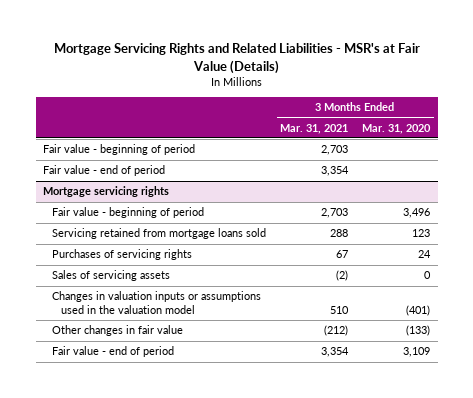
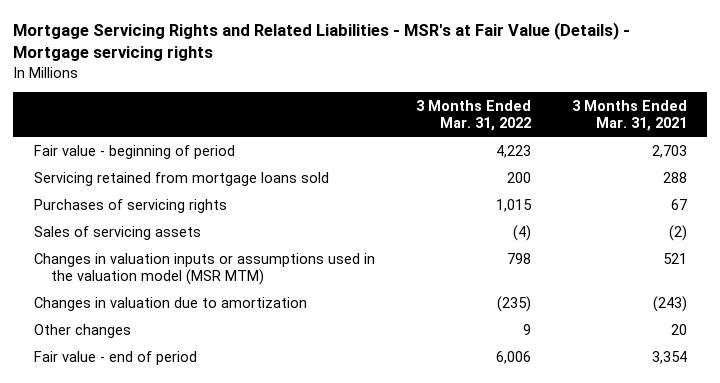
[53,43,420,74] Mortgage Servicing Rights and Related Liabilities - MSR's at Fair Value (Details) -> [13,21,631,62] Mortgage Servicing Rights and Related Liabilities - MSR's at Fair Value (Details) - Mortgage servicing rights
[362,123,432,134] Mar. 31, 2020 -> none
none -> [415,99,531,131] 3 Months Ended Mar. 31, 2022
[42,165,165,177] Fair value - end of period -> none
[42,186,169,198] Mortgage servicing rights -> none
[52,207,205,219] Fair value - beginning of period -> none
[52,291,262,314] Changes in valuation inputs or assumptions used in the valuation model -> [33,252,375,285] Changes in valuation inputs or assumptions used in the valuation model (MSR MTM)
[330,305,350,314] 510 -> [662,252,687,264] 521
none -> [33,296,307,311] Changes in valuation due to amortization
[52,325,184,337] Other changes in fair value -> [33,323,131,338] Other changes
[324,325,349,337] (212) -> [670,323,687,335] 20

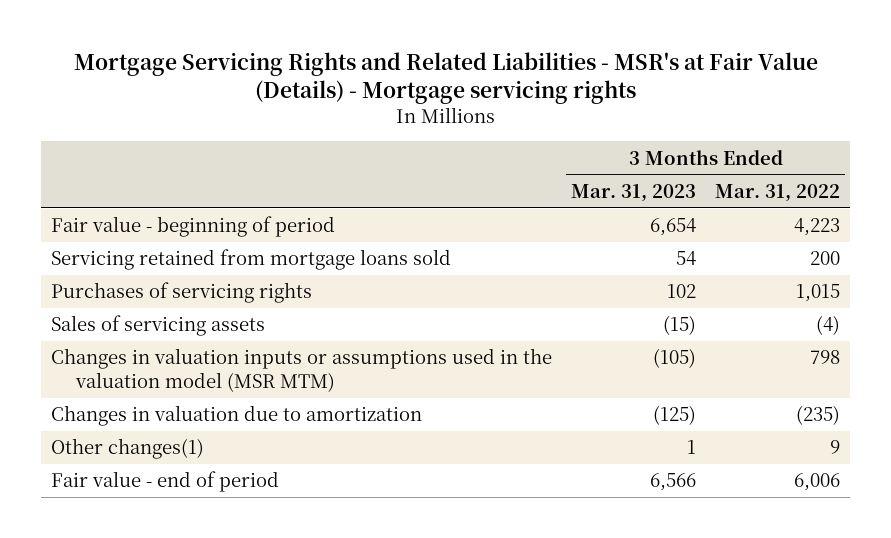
[571,99,687,131] 3 Months Ended Mar. 31, 2021 -> none
none -> [571,183,697,202] Mar. 31, 2023
[33,323,131,338] Other changes -> [50,438,204,460] Other changes(1)

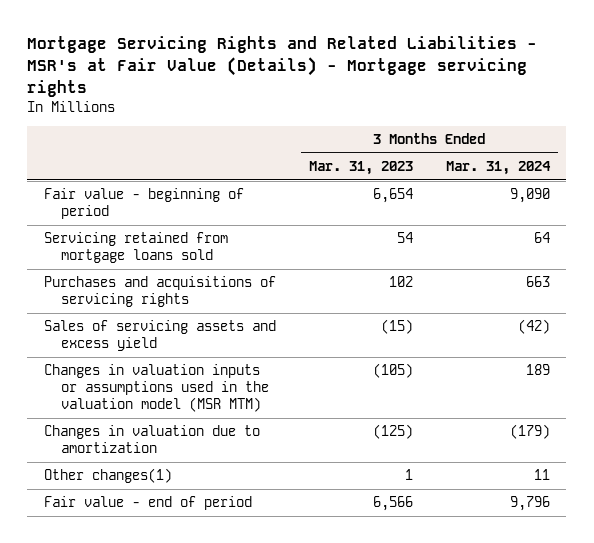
[715,183,841,202] Mar. 31, 2022 -> none
none -> [445,161,551,176] Mar. 31, 2024
[50,282,312,304] Purchases of servicing rights -> [43,276,276,308] Purchases and acquisitions of servicing rights
[50,315,265,337] Sales of servicing assets -> [43,320,276,352] Sales of servicing assets and excess yield

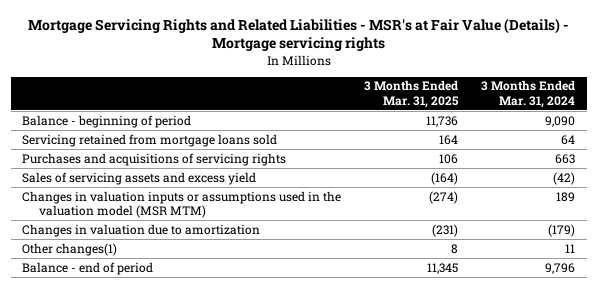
[308,161,413,176] Mar. 31, 2023 -> none
none -> [364,80,460,108] 3 Months Ended Mar. 31, 2025
[43,188,244,220] Fair value - beginning of period -> [22,114,192,128] Balance - beginning of period
[43,496,252,511] Fair value - end of period -> [22,261,154,275] Balance - end of period

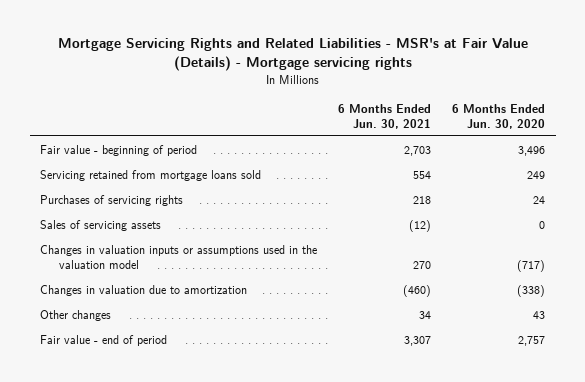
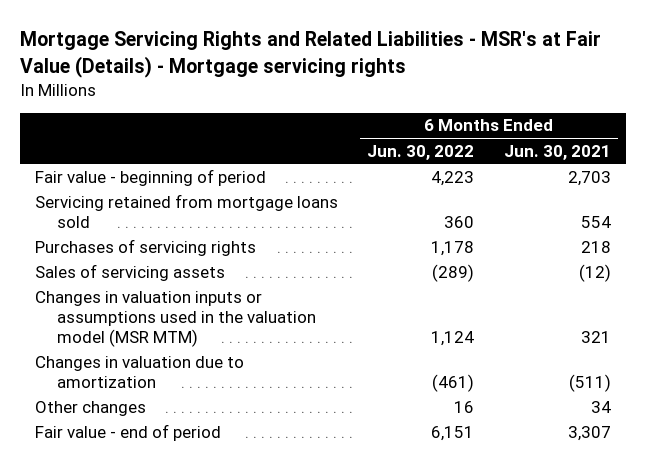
[452,103,546,129] 6 Months Ended Jun. 30, 2020 -> none
none -> [367,144,475,160] Jun. 30, 2022
[40,244,318,269] Changes in valuation inputs or assumptions used in the valuation model -> [34,290,316,347] Changes in valuation inputs or assumptions used in the valuation model (MSR MTM)
[413,260,432,269] 270 -> [580,330,611,343] 321
[403,284,432,297] (460) -> [568,373,611,392] (511)

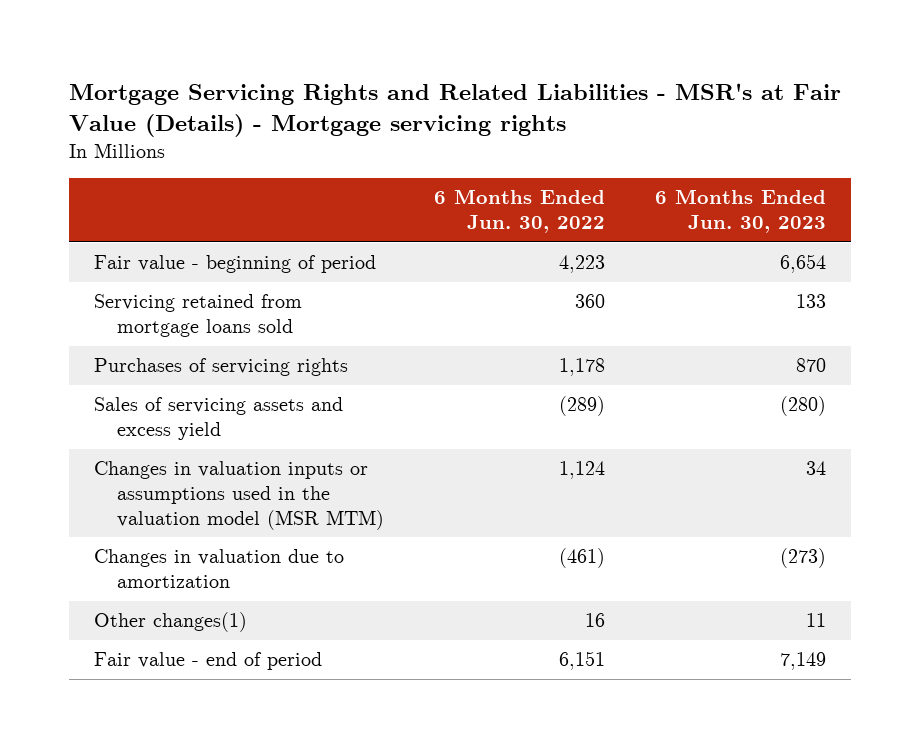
[503,144,611,160] Jun. 30, 2021 -> none
none -> [654,189,826,234] 6 Months Ended Jun. 30, 2023
[34,263,225,281] Sales of servicing assets -> [94,397,344,441] Sales of servicing assets and excess yield
[34,400,146,416] Other changes -> [94,612,248,633] Other changes(1)

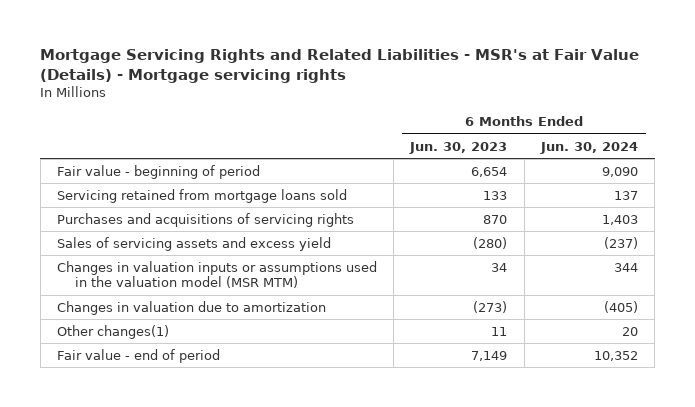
[434,189,606,234] 6 Months Ended Jun. 30, 2022 -> none
none -> [539,141,638,154] Jun. 30, 2024
[94,358,349,377] Purchases of servicing rights -> [56,212,354,227] Purchases and acquisitions of servicing rights

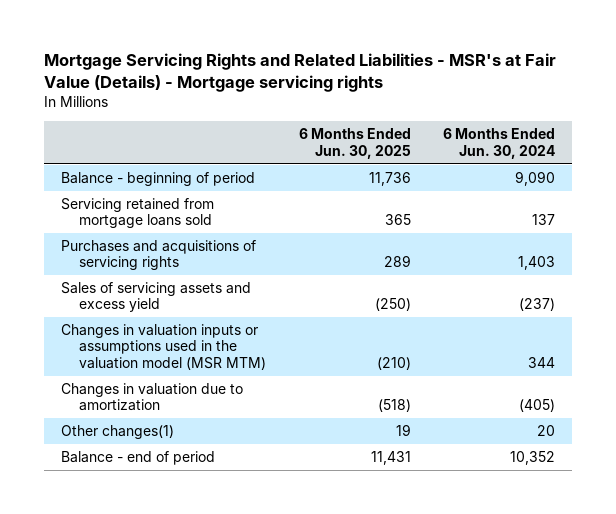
[409,141,508,154] Jun. 30, 2023 -> none
none -> [298,128,411,159] 6 Months Ended Jun. 30, 2025
[56,164,260,179] Fair value - beginning of period -> [60,172,255,187] Balance - beginning of period
[56,348,220,363] Fair value - end of period -> [60,451,215,466] Balance - end of period

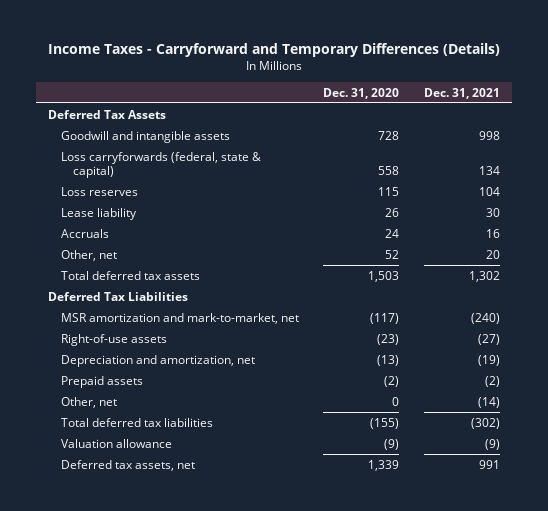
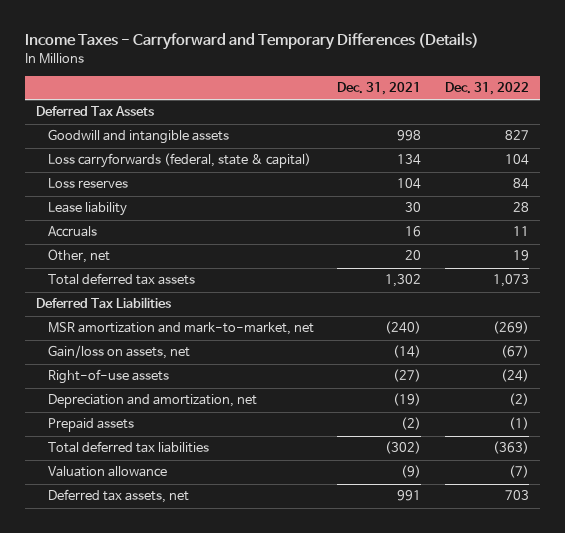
[323,87,400,99] Dec. 31, 2020 -> none
none -> [444,82,529,96] Dec. 31, 2022
none -> [48,345,191,360] Gain/loss on assets, net
[60,396,117,408] Other, net -> none

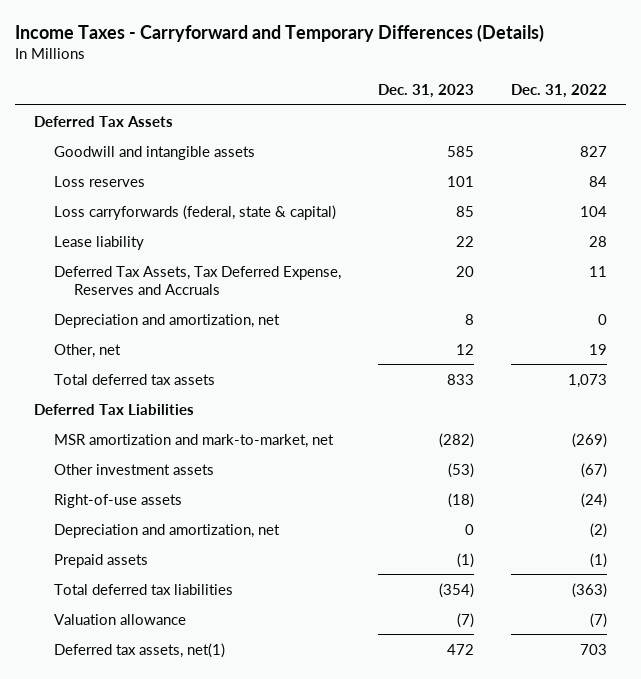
[337,82,422,96] Dec. 31, 2021 -> none
none -> [378,84,475,99] Dec. 31, 2023
[48,153,312,169] Loss carryforwards (federal, state & capital) -> [54,204,337,220] Loss carryforwards (federal, state & capital)
[48,226,98,238] Accruals -> [54,265,342,295] Deferred Tax Assets, Tax Deferred Expense, Reserves and Accruals
none -> [54,313,281,328] Depreciation and amortization, net
[48,345,191,360] Gain/loss on assets, net -> none
none -> [54,463,215,475] Other investment assets
[48,489,190,504] Deferred tax assets, net -> [54,642,226,658] Deferred tax assets, net(1)

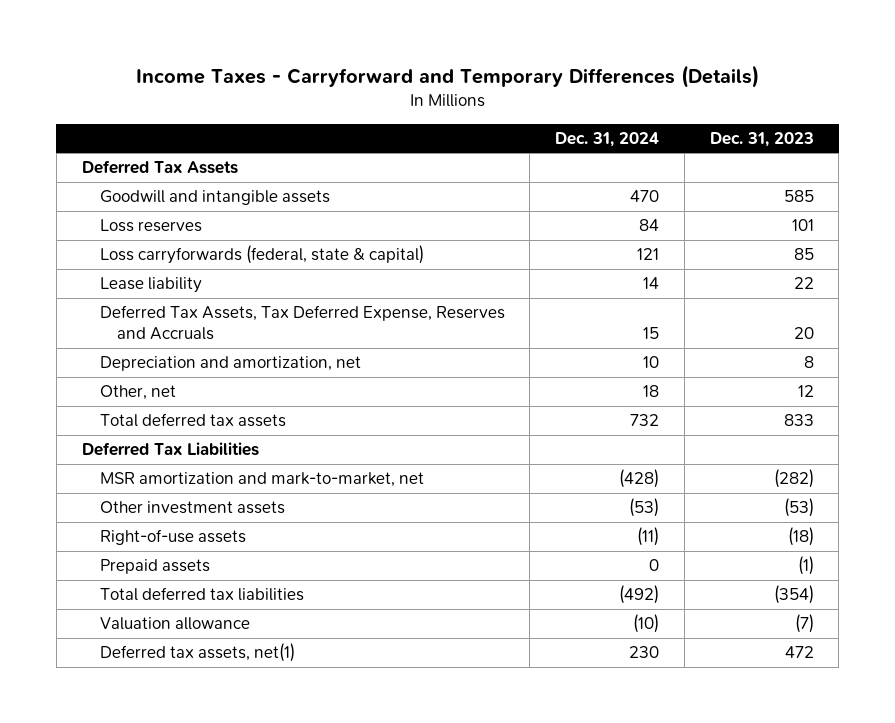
[511,84,608,99] Dec. 31, 2022 -> none
none -> [555,131,660,147] Dec. 31, 2024
[54,523,281,538] Depreciation and amortization, net -> none

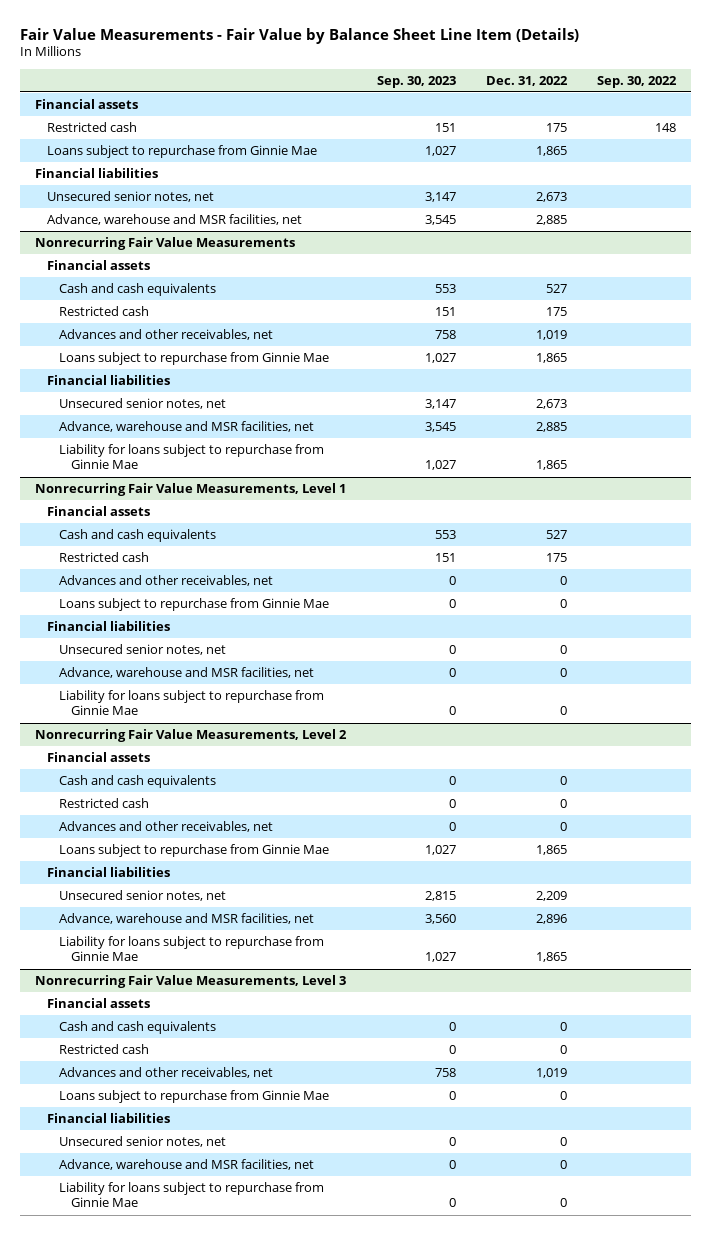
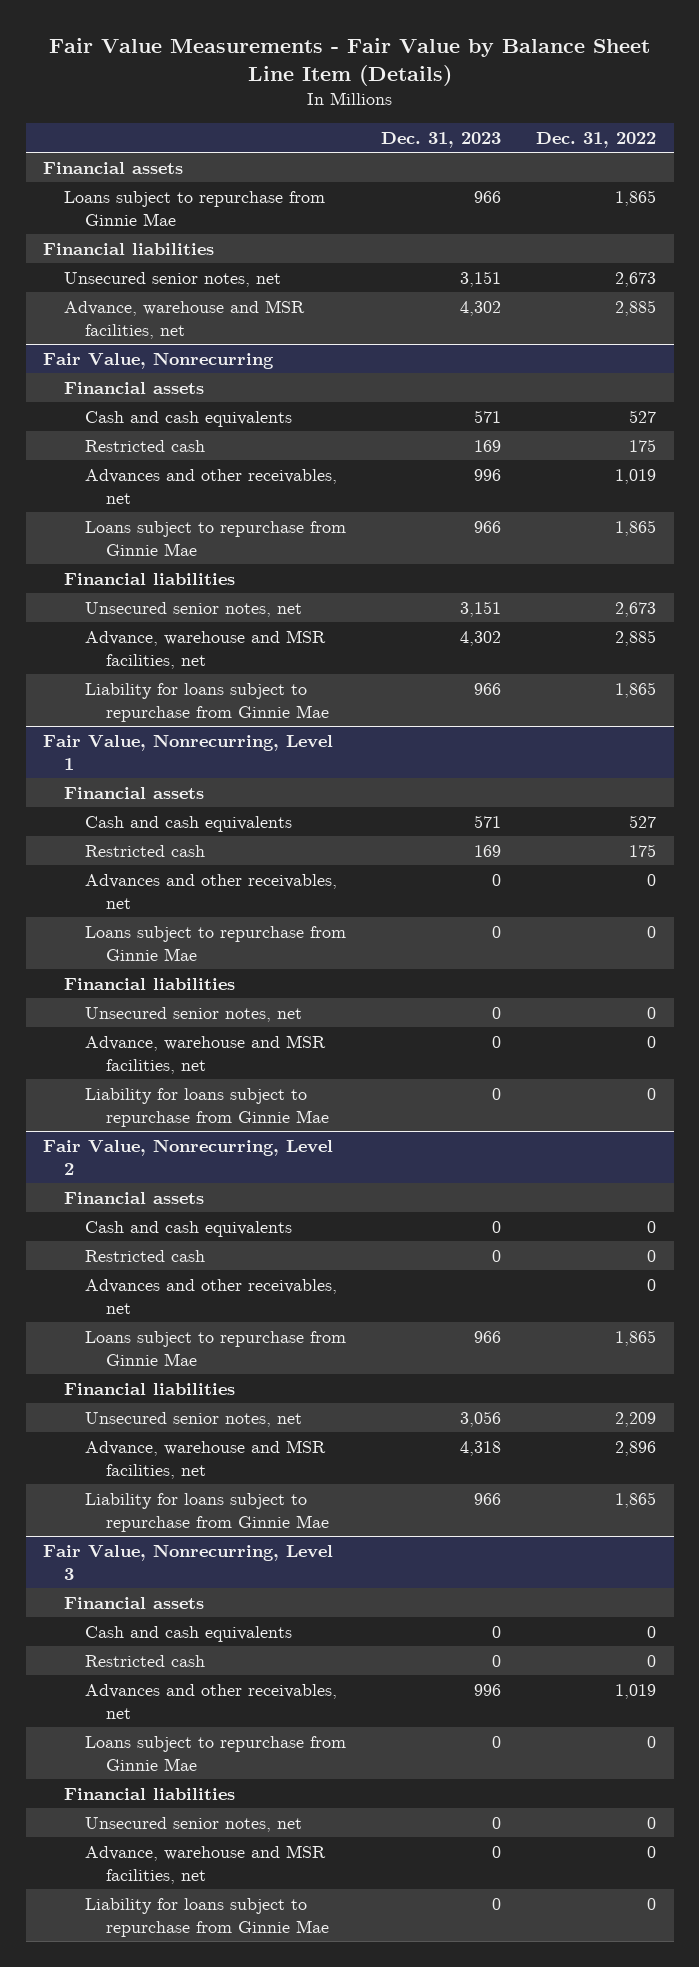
[376,75,456,88] Sep. 30, 2023 -> none
[596,75,677,88] Sep. 30, 2022 -> none
none -> [381,131,502,148] Dec. 31, 2023
[47,121,138,132] Restricted cash -> none
[35,236,296,250] Nonrecurring Fair Value Measurements -> [43,351,275,369] Fair Value, Nonrecurring
[35,482,347,496] Nonrecurring Fair Value Measurements, Level 1 -> [43,733,334,770] Fair Value, Nonrecurring, Level 1
[35,728,348,742] Nonrecurring Fair Value Measurements, Level 2 -> [43,1138,334,1175] Fair Value, Nonrecurring, Level 2
[35,974,347,988] Nonrecurring Fair Value Measurements, Level 3 -> [43,1543,334,1580] Fair Value, Nonrecurring, Level 3

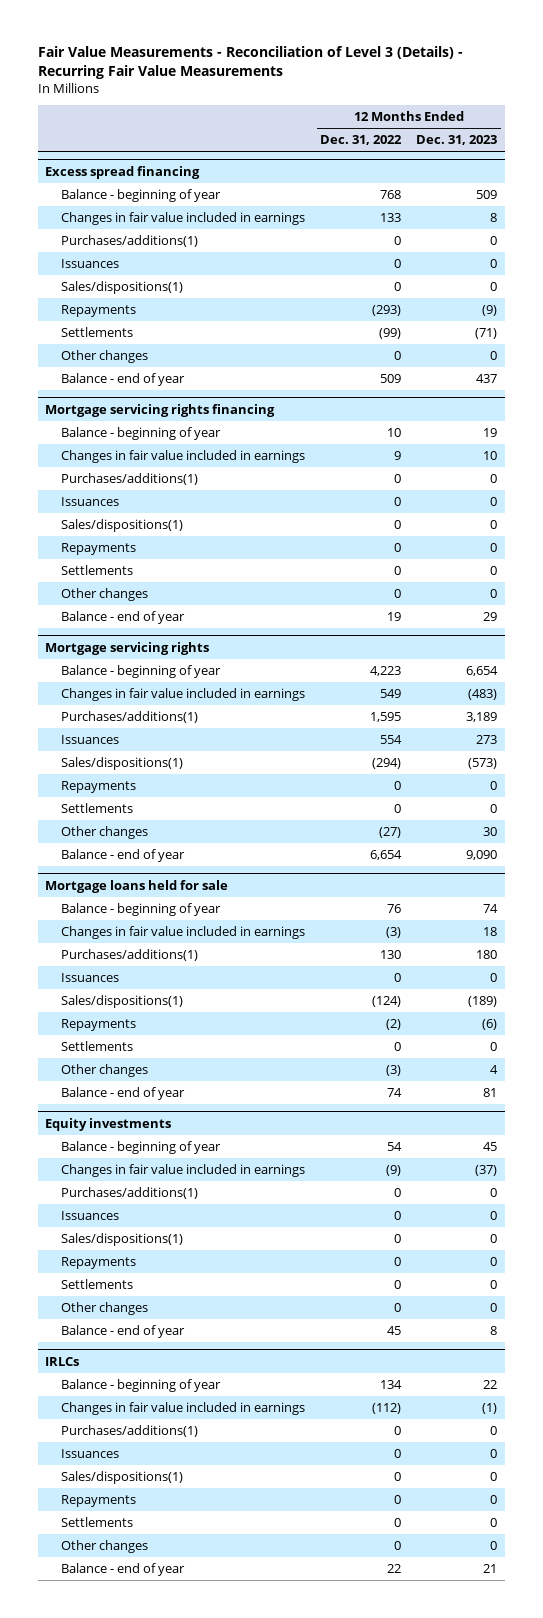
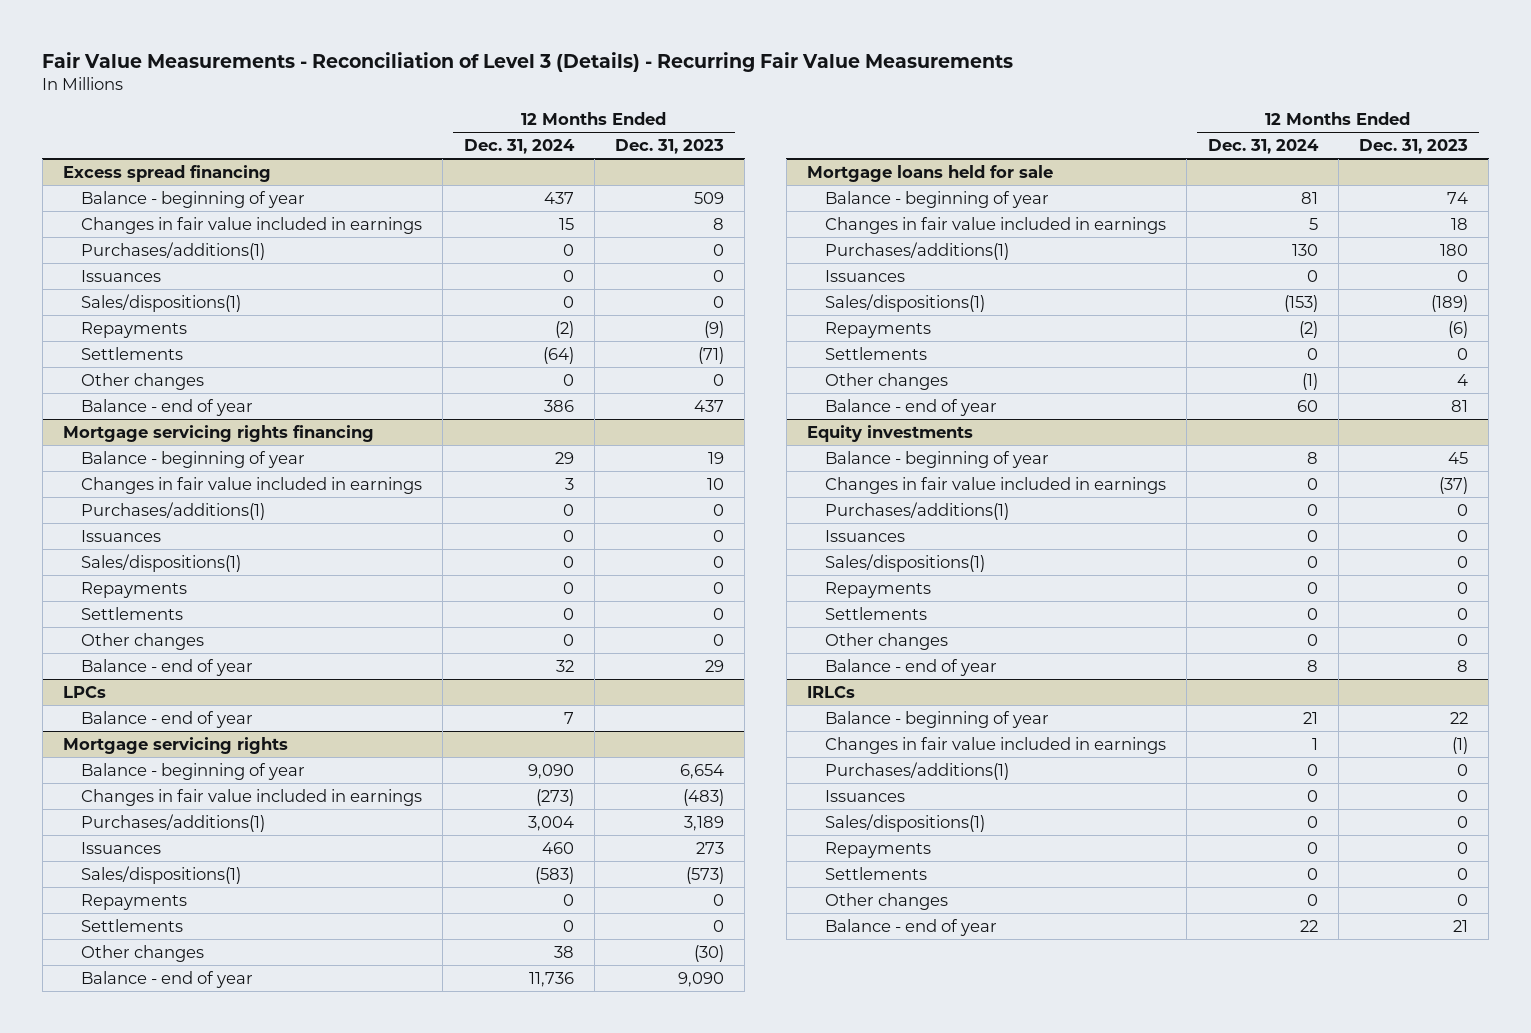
[320,134,403,145] Dec. 31, 2022 -> none
none -> [463,139,575,155] Dec. 31, 2024
none -> [62,685,106,698] LPCs
none -> [81,710,254,728] Balance - end of year
[483,826,498,836] 30 -> [694,944,725,962] (30)

